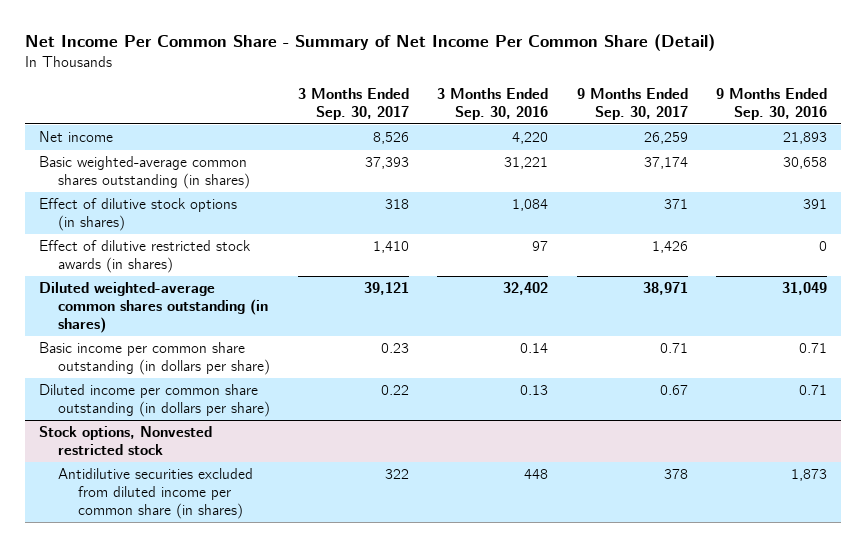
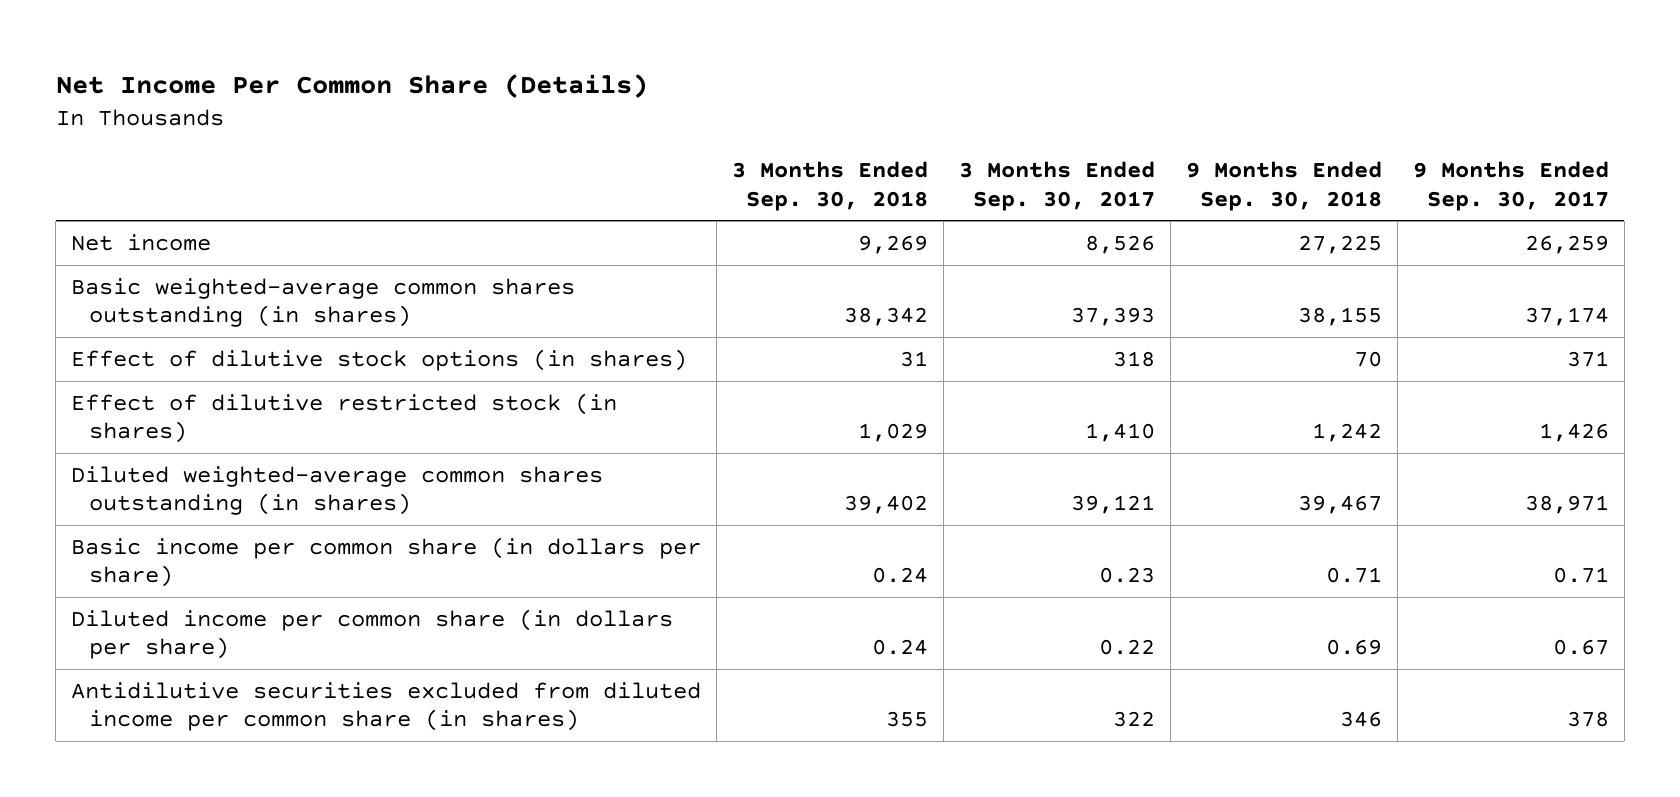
[24,34,715,52] Net Income Per Common Share - Summary of Net Income Per Common Share (Detail) -> [55,73,648,98] Net Income Per Common Share (Details)
[437,87,549,120] 3 Months Ended Sep. 30, 2016 -> none
[715,87,827,120] 9 Months Ended Sep. 30, 2016 -> none
none -> [732,161,929,211] 3 Months Ended Sep. 30, 2018
none -> [1185,161,1382,211] 9 Months Ended Sep. 30, 2018
[38,240,251,274] Effect of dilutive restricted stock awards (in shares) -> [71,392,618,444] Effect of dilutive restricted stock (in shares)
[38,426,212,456] Stock options, Nonvested restricted stock -> none
[38,342,271,376] Basic income per common share outstanding (in dollars per share) -> [71,536,702,588] Basic income per common share (in dollars per share)
[38,384,271,418] Diluted income per common share outstanding (in dollars per share) -> [71,608,674,660] Diluted income per common share (in dollars per share)

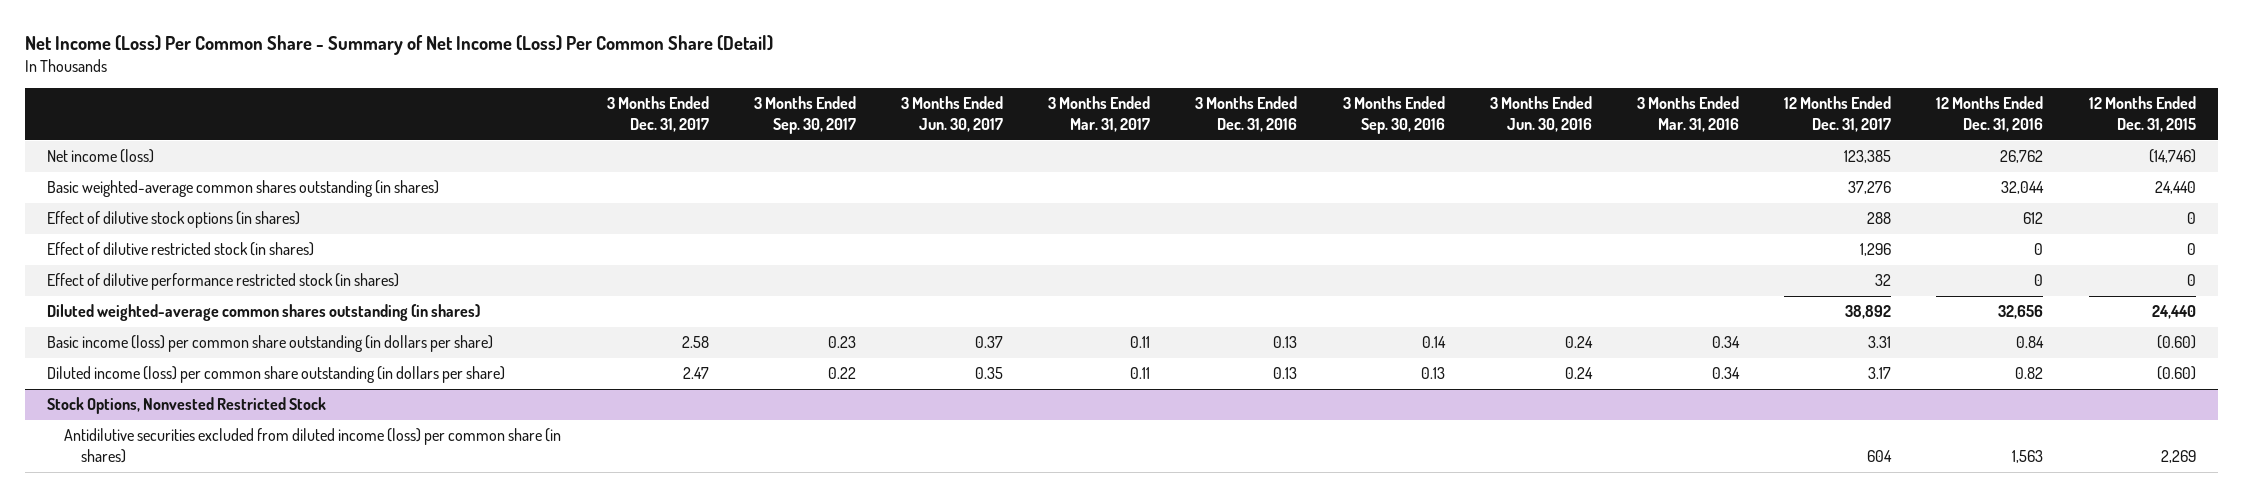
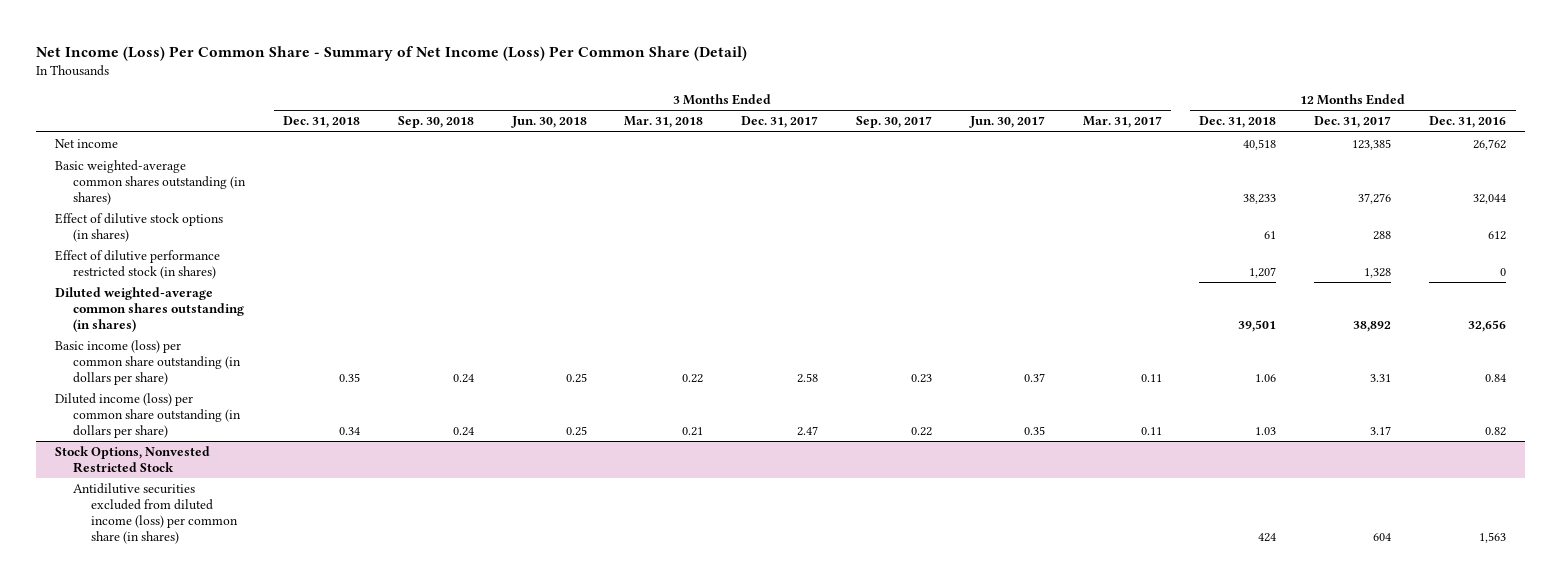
[1195,96,1298,133] 3 Months Ended Dec. 31, 2016 -> none
[1342,96,1445,135] 3 Months Ended Sep. 30, 2016 -> none
[1489,96,1592,133] 3 Months Ended Jun. 30, 2016 -> none
[1637,96,1740,133] 3 Months Ended Mar. 31, 2016 -> none
[2088,96,2196,133] 12 Months Ended Dec. 31, 2015 -> none
none -> [283,116,361,129] Dec. 31, 2018
none -> [397,116,474,129] Sep. 30, 2018
none -> [510,116,587,129] Jun. 30, 2018
none -> [624,116,704,129] Mar. 31, 2018
none -> [1199,116,1277,129] Dec. 31, 2018
[47,149,155,164] Net income (loss) -> [55,139,119,149] Net income
[47,242,315,257] Effect of dilutive restricted stock (in shares) -> none
[1875,274,1892,287] 32 -> [1364,268,1392,279] 1,328

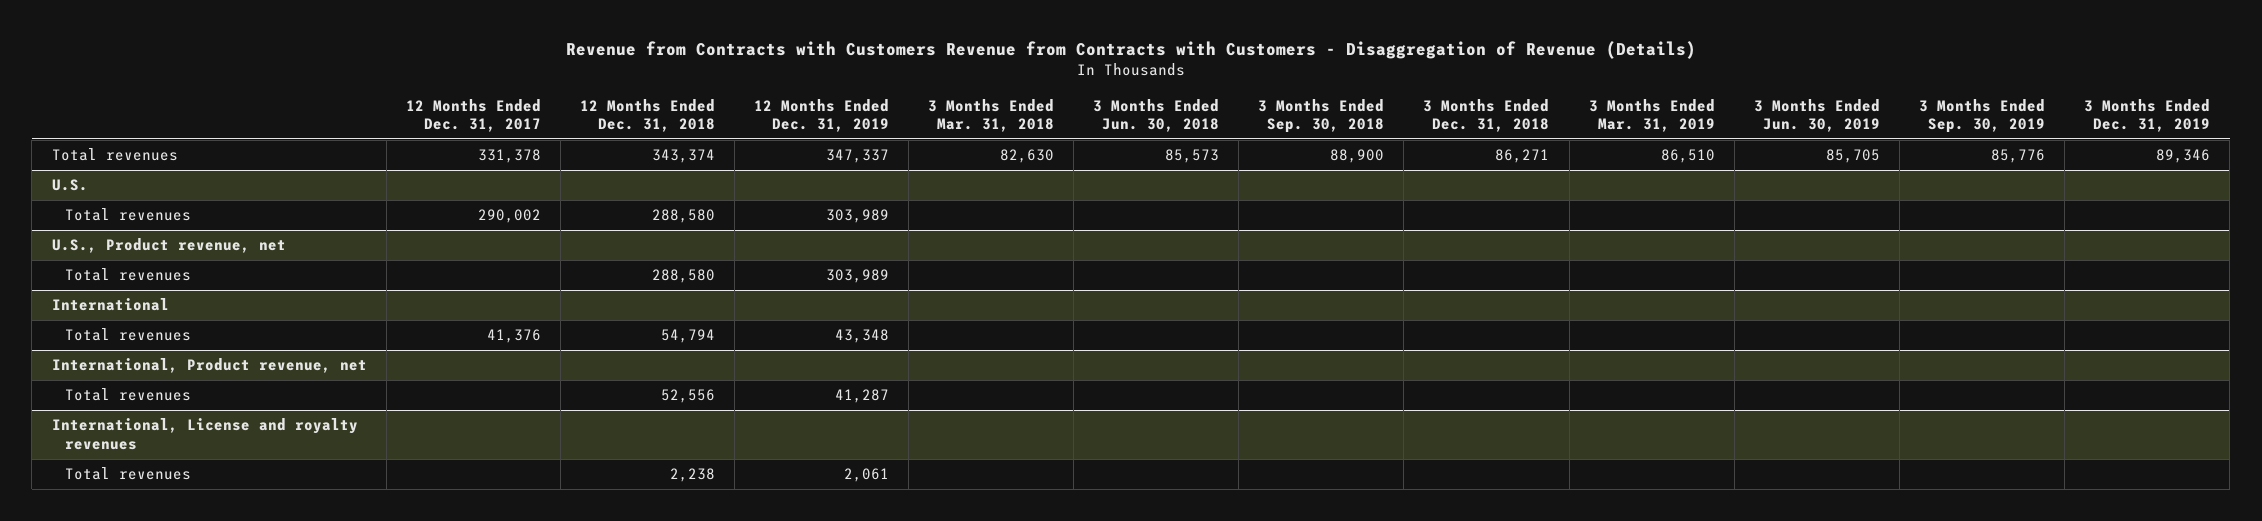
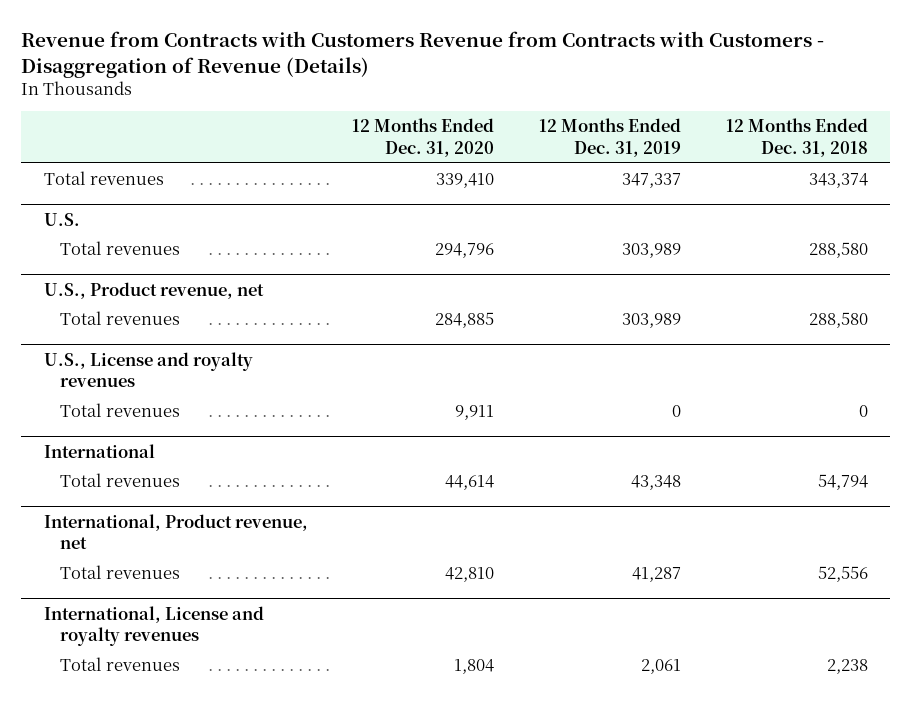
[405,98,541,133] 12 Months Ended Dec. 31, 2017 -> none
[928,98,1055,133] 3 Months Ended Mar. 31, 2018 -> none
[1093,98,1220,133] 3 Months Ended Jun. 30, 2018 -> none
[1258,98,1385,134] 3 Months Ended Sep. 30, 2018 -> none
[1423,98,1550,133] 3 Months Ended Dec. 31, 2018 -> none
[1588,98,1715,133] 3 Months Ended Mar. 31, 2019 -> none
[1753,98,1880,133] 3 Months Ended Jun. 30, 2019 -> none
[1918,98,2045,134] 3 Months Ended Sep. 30, 2019 -> none
[2083,98,2210,133] 3 Months Ended Dec. 31, 2019 -> none
none -> [352,118,495,157] 12 Months Ended Dec. 31, 2020
none -> [43,351,253,387] U.S., License and royalty revenues
none -> [59,402,180,417] Total revenues

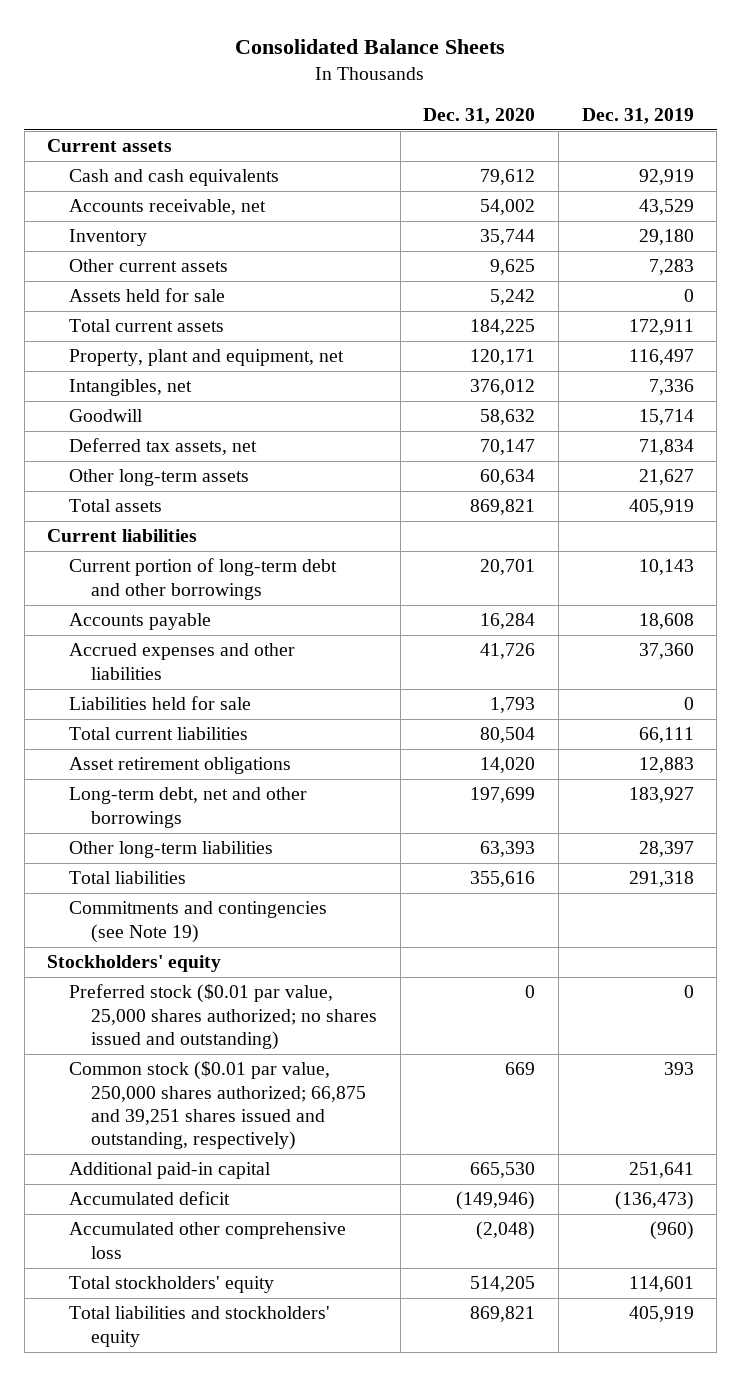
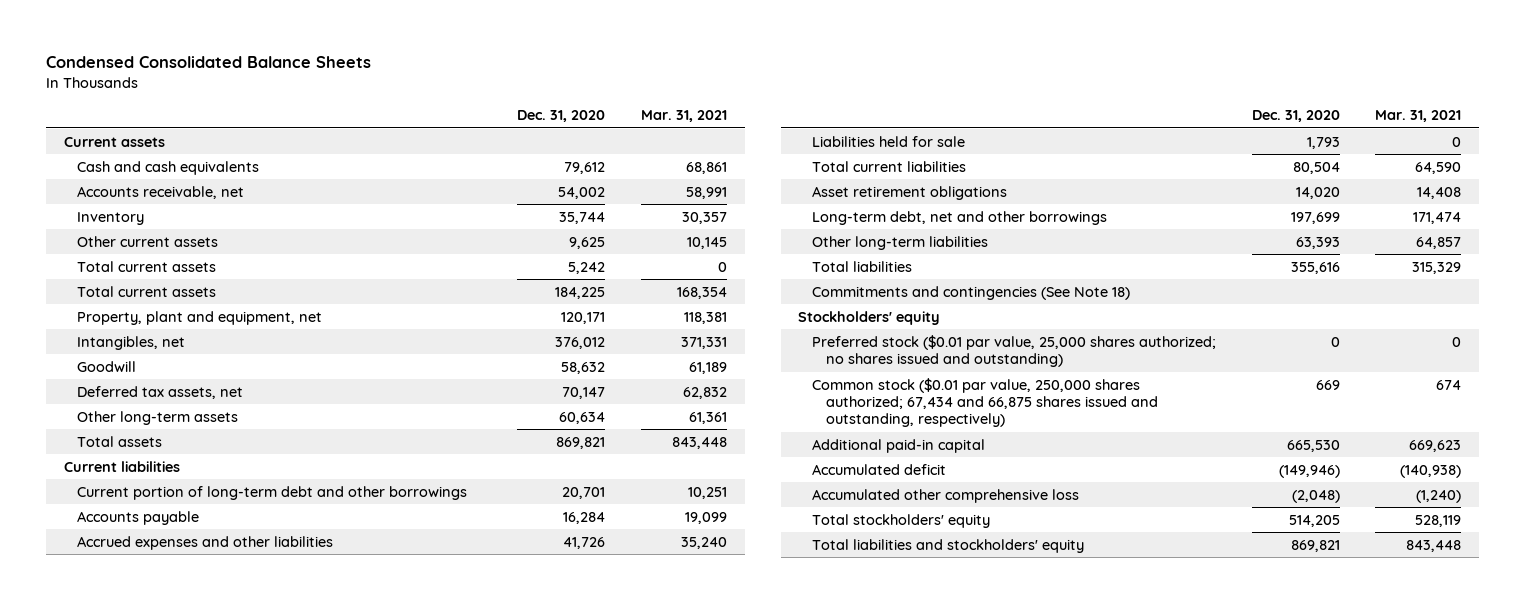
[235,39,506,55] Consolidated Balance Sheets -> [45,56,371,69] Condensed Consolidated Balance Sheets
[581,107,694,124] Dec. 31, 2019 -> none
none -> [640,109,727,122] Mar. 31, 2021
[69,288,226,303] Assets held for sale -> [77,260,217,272] Total current assets
[69,901,328,943] Commitments and contingencies (see Note 19) -> [812,285,1131,300] Commitments and contingencies (See Note 18)
[69,1061,367,1151] Common stock ($0.01 par value, 250,000 shares authorized; 66,875 and 39,251 shares issued and outstanding, respectively) -> [812,377,1158,428] Common stock ($0.01 par value, 250,000 shares authorized; 67,434 and 66,875 shares issued and outstanding, respectively)

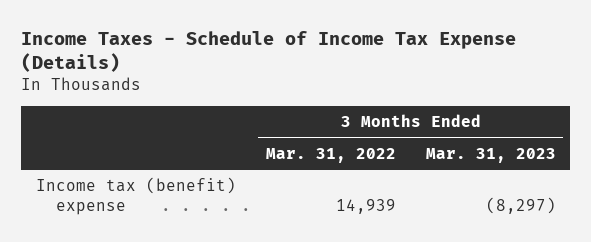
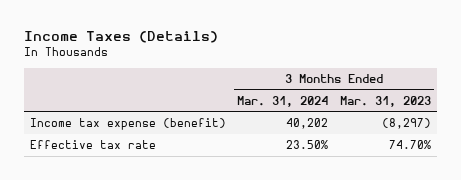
[20,31,516,73] Income Taxes - Schedule of Income Tax Expense (Details) -> [24,31,219,44] Income Taxes (Details)
[265,147,396,163] Mar. 31, 2022 -> none
none -> [237,95,329,107] Mar. 31, 2024
[35,177,236,215] Income tax (benefit) expense -> [29,118,226,131] Income tax expense (benefit)
none -> [29,140,156,150] Effective tax rate

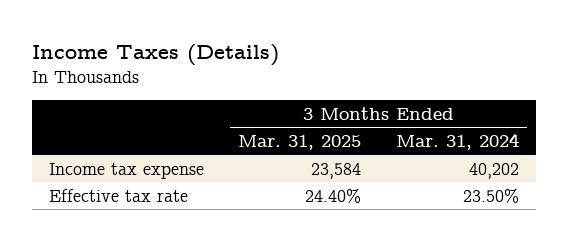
[339,95,431,107] Mar. 31, 2023 -> none
none -> [238,134,362,150] Mar. 31, 2025
[29,118,226,131] Income tax expense (benefit) -> [48,162,204,179] Income tax expense

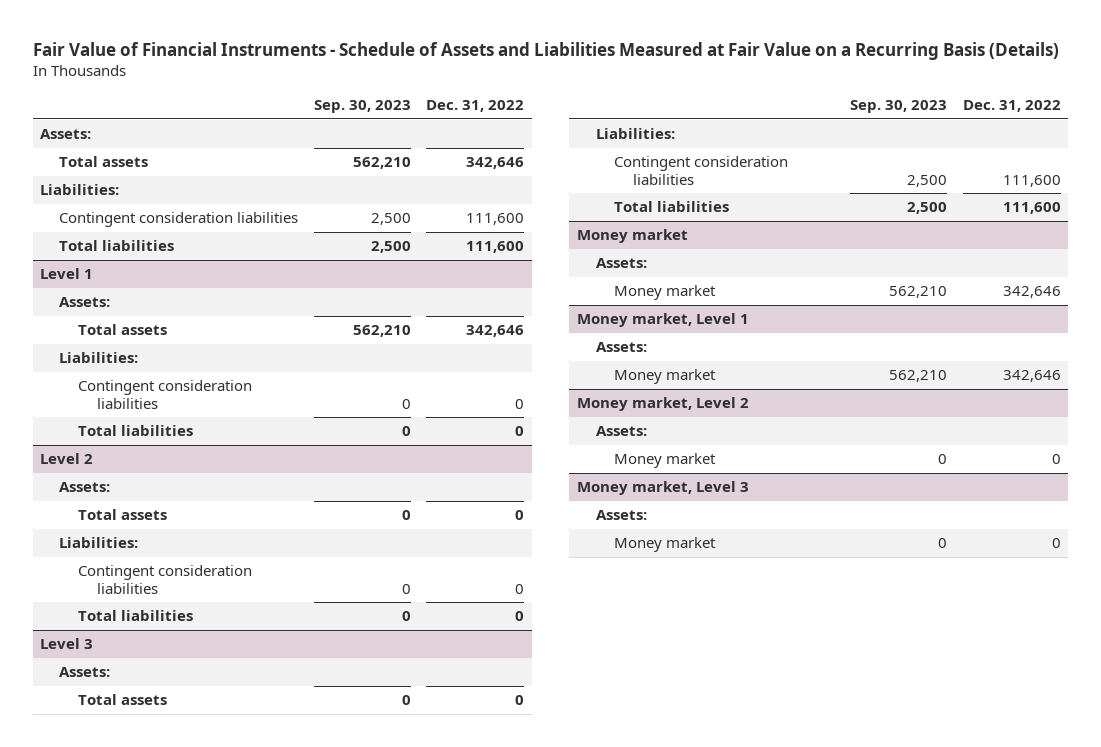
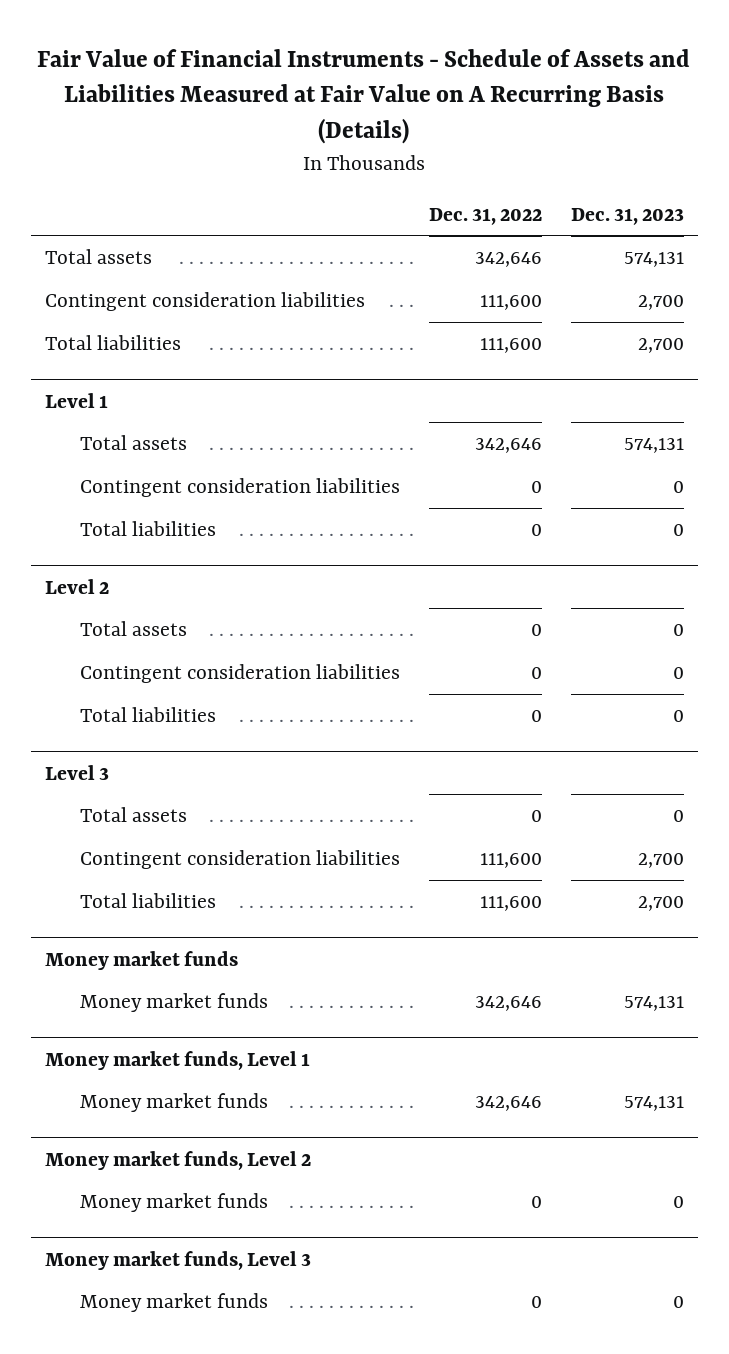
[32,41,1059,60] Fair Value of Financial Instruments - Schedule of Assets and Liabilities Measured at Fair Value on a Recurring Basis (Details) -> [37,48,691,145] Fair Value of Financial Instruments - Schedule of Assets and Liabilities Measured at Fair Value on A Recurring Basis (Details)
[313,100,411,114] Sep. 30, 2023 -> none
none -> [570,207,684,225] Dec. 31, 2023
[40,129,92,140] Assets: -> none
[40,184,120,196] Liabilities: -> none
[59,297,111,308] Assets: -> none
[59,352,139,364] Liabilities: -> none
[59,482,111,493] Assets: -> none
[59,537,139,549] Liabilities: -> none
[59,667,111,678] Assets: -> none
[595,128,675,140] Liabilities: -> none
[595,258,647,269] Assets: -> none
[595,342,647,353] Assets: -> none
[595,426,647,437] Assets: -> none
[595,510,647,521] Assets: -> none
[576,229,688,244] Money market -> [45,950,239,970] Money market funds
[614,285,717,301] Money market -> [79,992,268,1012] Money market funds
[576,313,749,328] Money market, Level 1 -> [45,1050,311,1070] Money market funds, Level 1
[614,369,717,385] Money market -> [79,1092,268,1112] Money market funds
[576,397,749,412] Money market, Level 2 -> [45,1150,312,1170] Money market funds, Level 2
[614,453,717,469] Money market -> [79,1192,268,1212] Money market funds
[576,481,749,496] Money market, Level 3 -> [45,1250,312,1270] Money market funds, Level 3
[614,537,717,553] Money market -> [79,1292,268,1312] Money market funds

